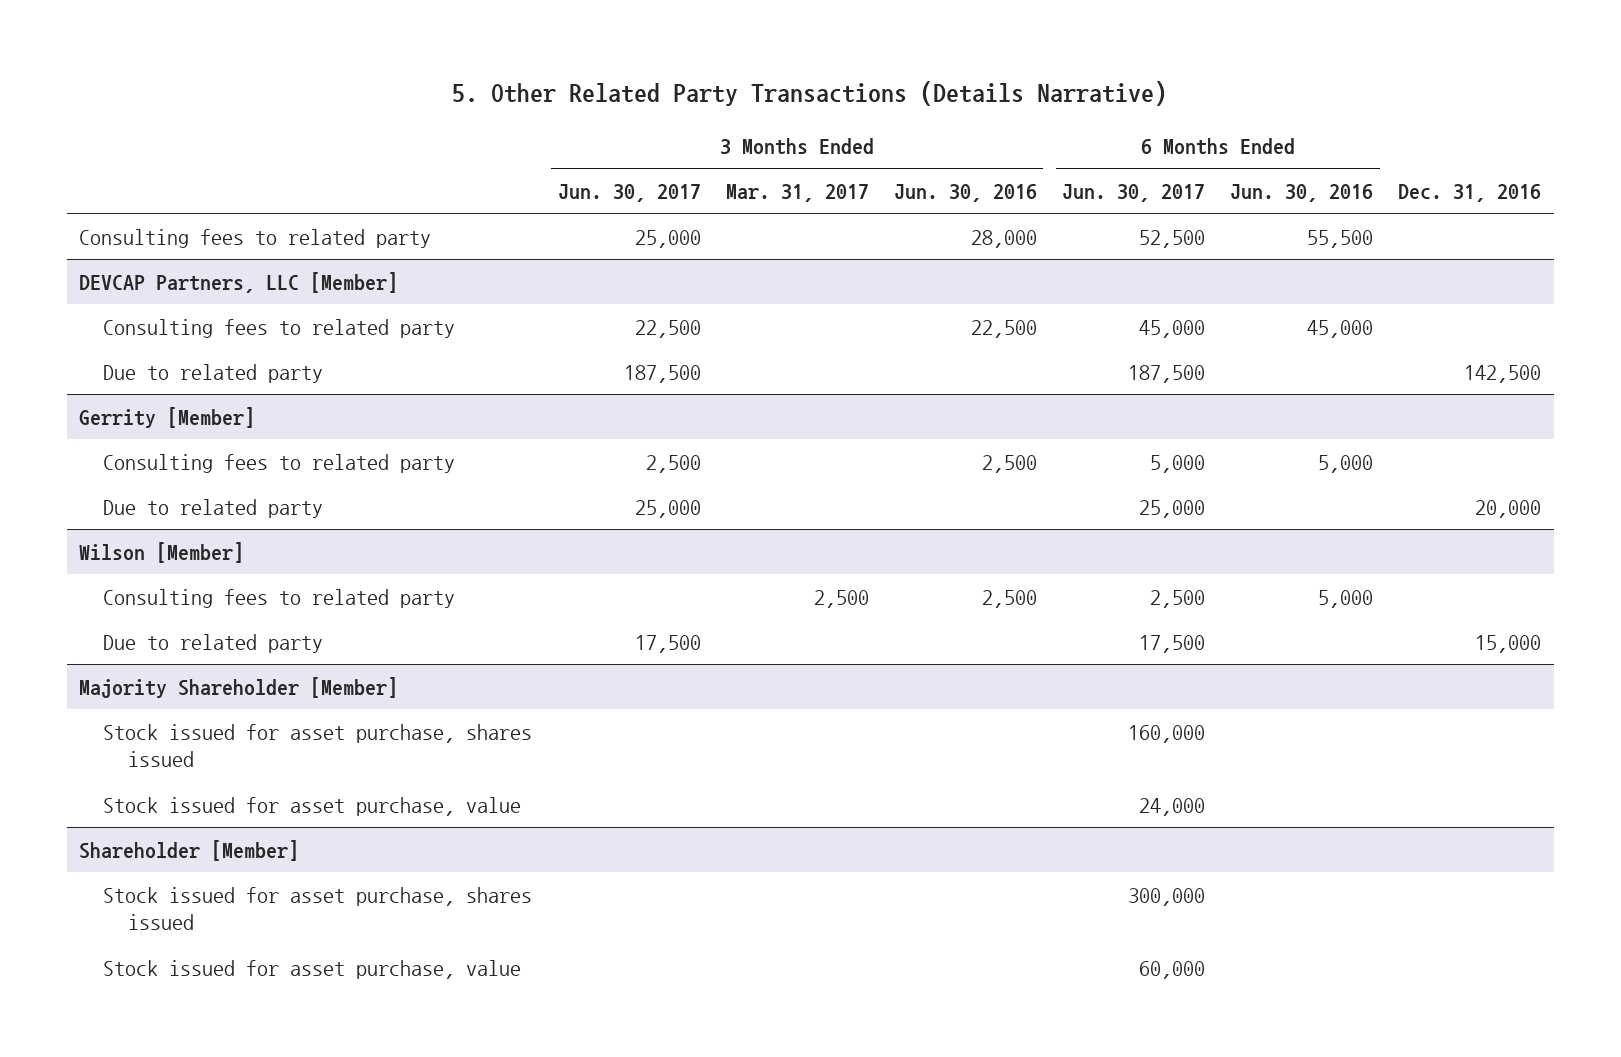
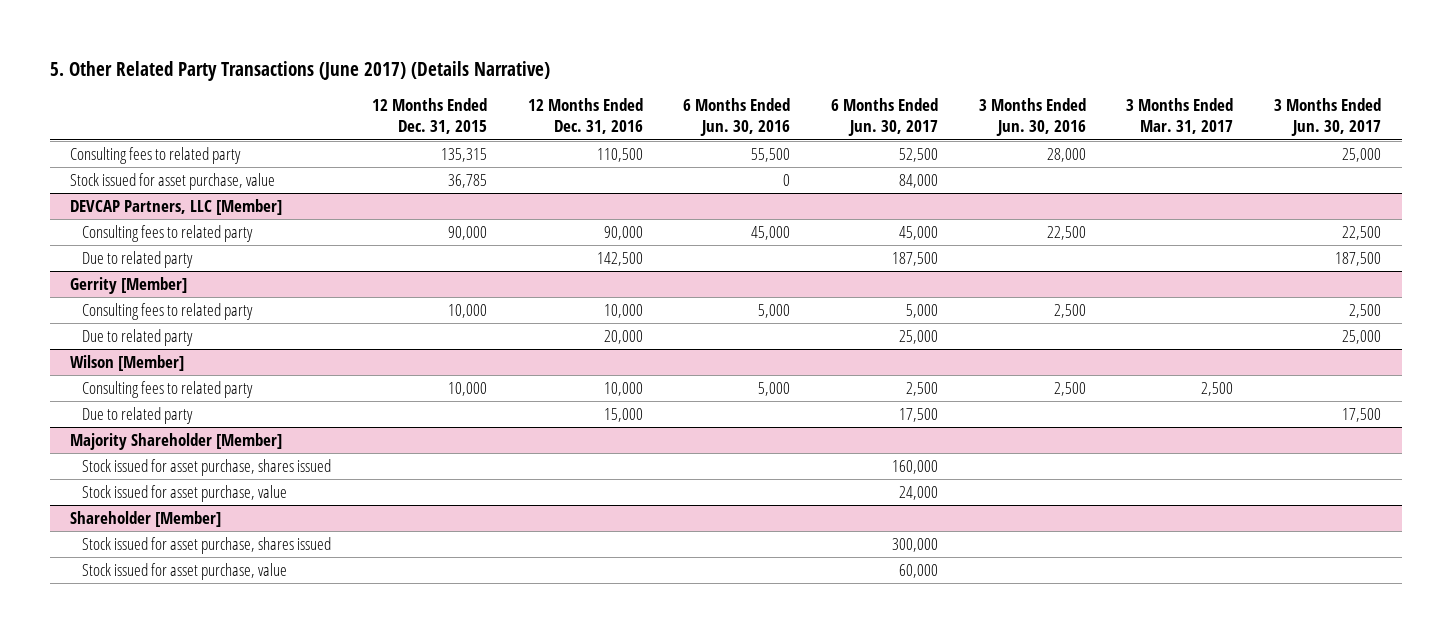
[452,80,1168,106] 5. Other Related Party Transactions (Details Narrative) -> [49,60,550,81] 5. Other Related Party Transactions (June 2017) (Details Narrative)
[1398,183,1542,202] Dec. 31, 2016 -> none
none -> [372,98,488,135] 12 Months Ended Dec. 31, 2015
none -> [527,98,643,135] 12 Months Ended Dec. 31, 2016
none -> [70,172,276,190] Stock issued for asset purchase, value

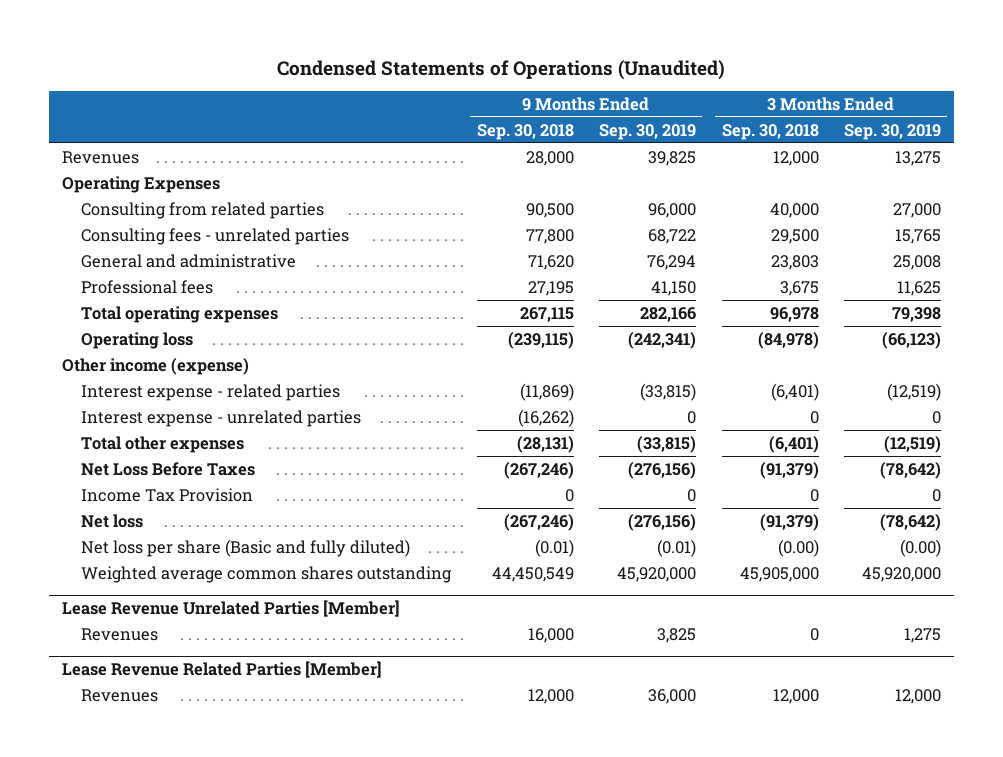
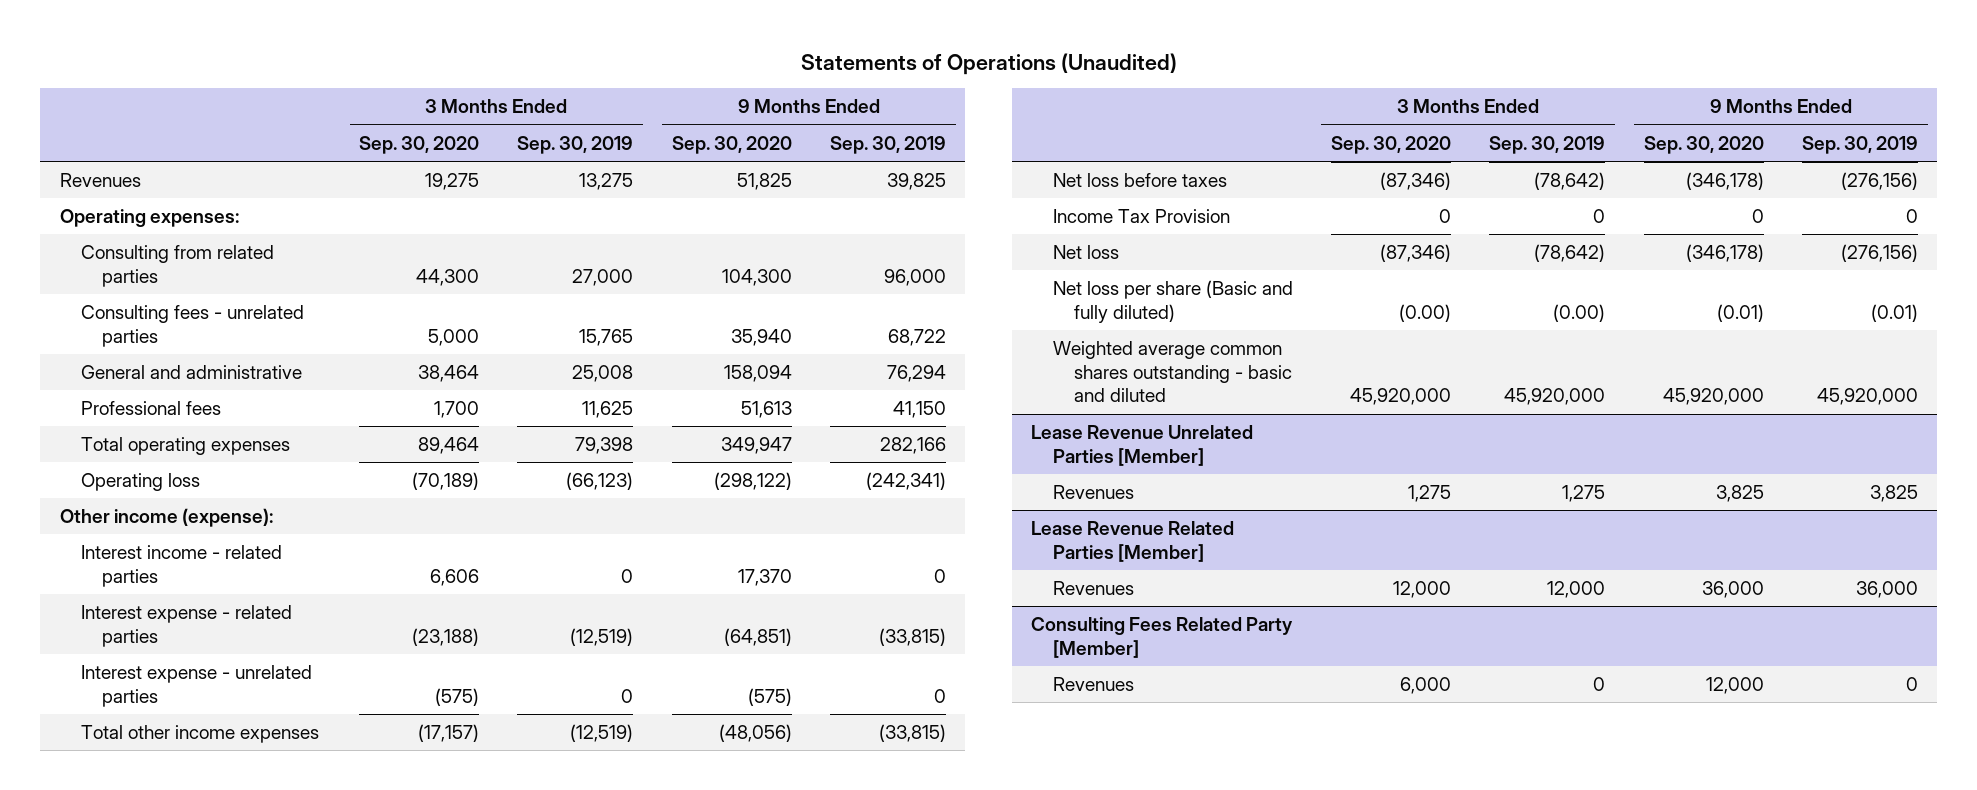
[277,59,726,80] Condensed Statements of Operations (Unaudited) -> [800,52,1177,75] Statements of Operations (Unaudited)
[476,123,574,140] Sep. 30, 2018 -> none
[721,123,819,140] Sep. 30, 2018 -> none
none -> [359,135,480,154] Sep. 30, 2020
none -> [671,135,792,154] Sep. 30, 2020
[61,175,220,193] Operating Expenses -> [59,209,239,228] Operating expenses:
[61,357,249,375] Other income (expense) -> [59,508,273,528] Other income (expense):
none -> [80,545,282,587] Interest income - related parties
[81,435,245,453] Total other expenses -> [80,725,319,744] Total other income expenses
[81,461,256,476] Net Loss Before Taxes -> [1052,173,1227,188] Net loss before taxes
[81,565,453,583] Weighted average common shares outstanding -> [1052,341,1292,403] Weighted average common shares outstanding - basic and diluted
none -> [1031,617,1294,658] Consulting Fees Related Party [Member]
none -> [1052,677,1134,692] Revenues

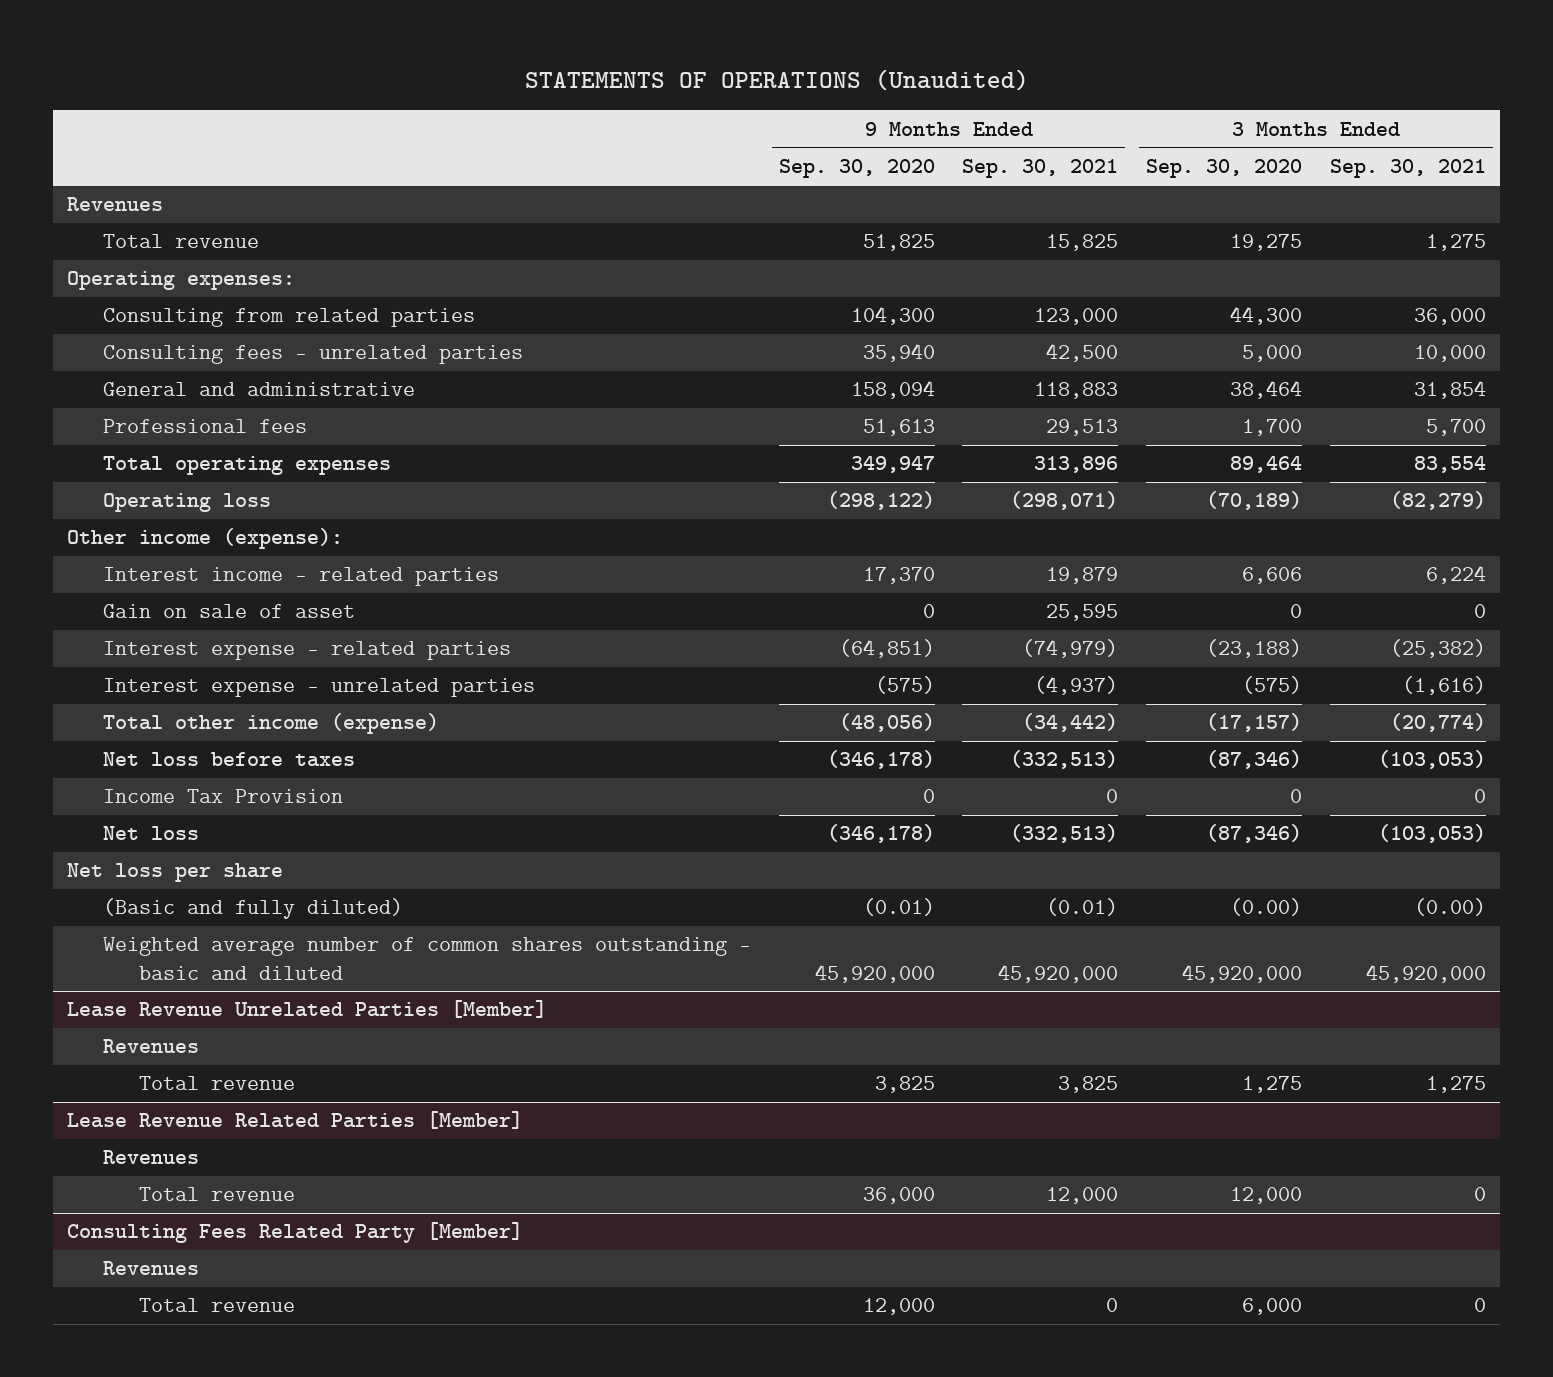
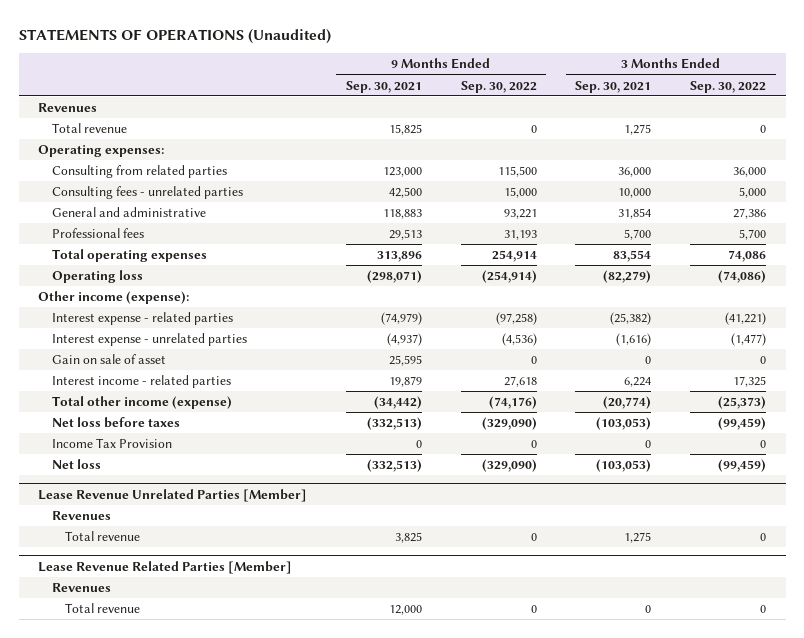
[778,159,935,179] Sep. 30, 2020 -> none
[1146,159,1303,179] Sep. 30, 2020 -> none
none -> [460,80,537,93] Sep. 30, 2022
none -> [690,80,767,93] Sep. 30, 2022
[102,604,355,619] Gain on sale of asset -> [51,353,166,364] Gain on sale of asset
[102,567,499,587] Interest income - related parties -> [51,374,231,388] Interest income - related parties
[67,863,284,883] Net loss per share -> none
[102,898,403,920] (Basic and fully diluted) -> none
[102,937,751,980] Weighted average number of common shares outstanding - basic and diluted -> none
[67,1222,524,1244] Consulting Fees Related Party [Member] -> none
[102,1261,199,1276] Revenues -> none
[138,1298,295,1313] Total revenue -> none

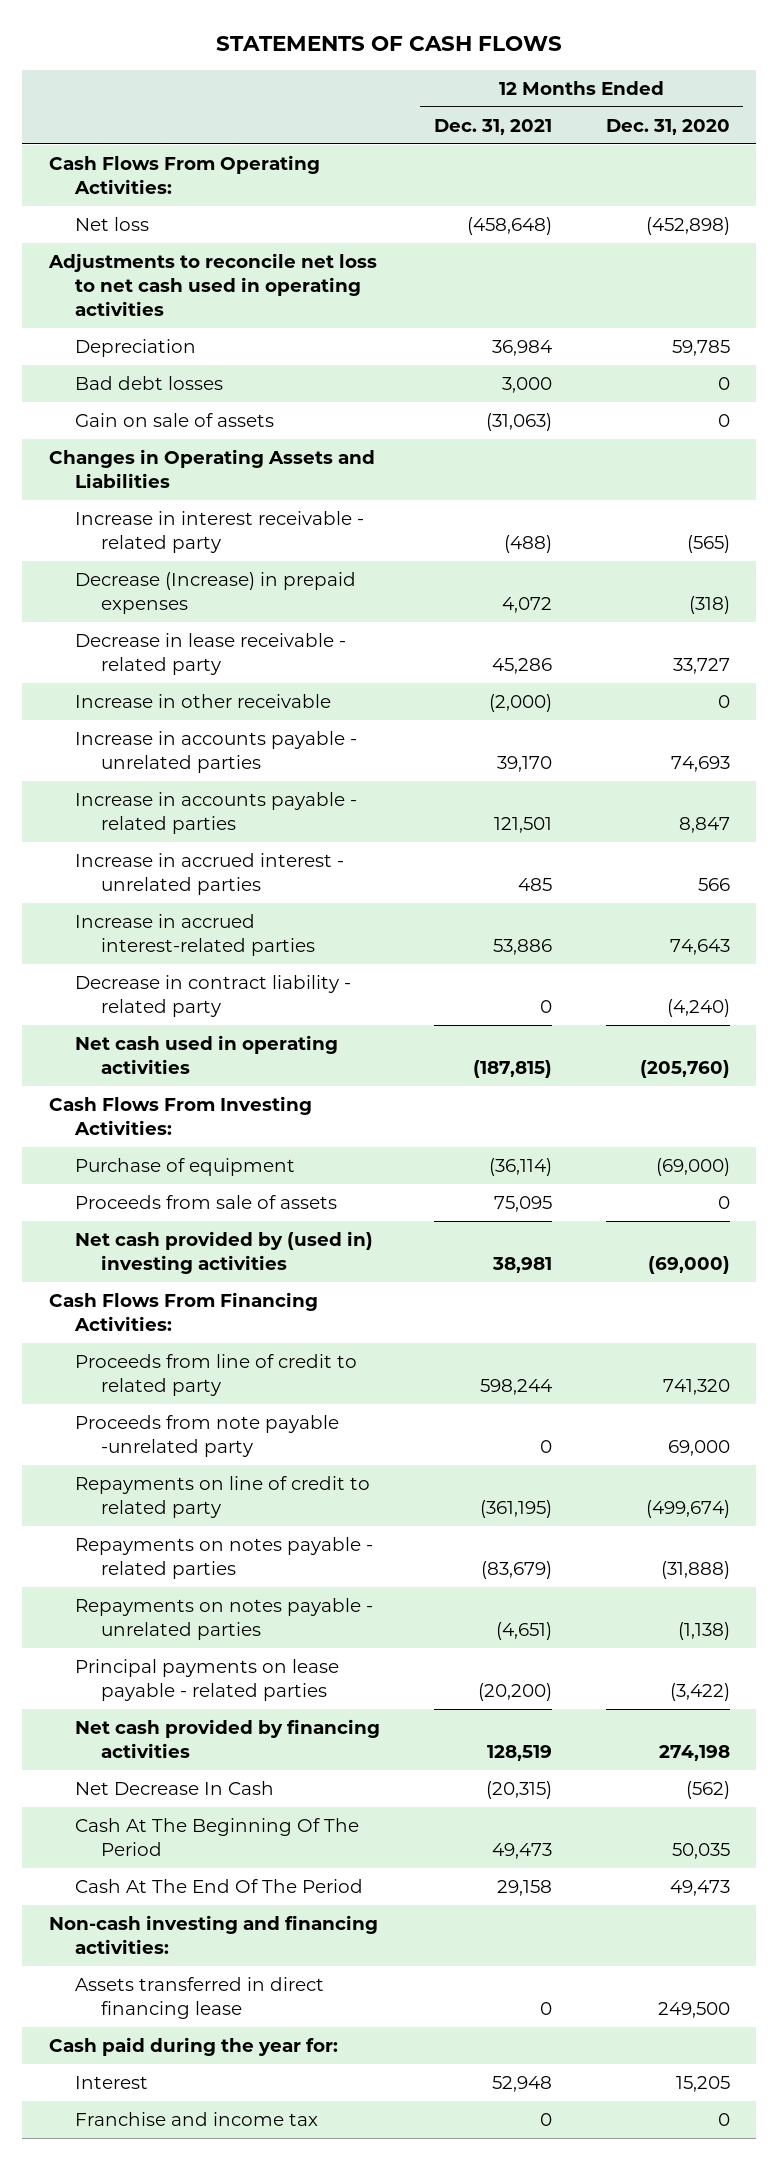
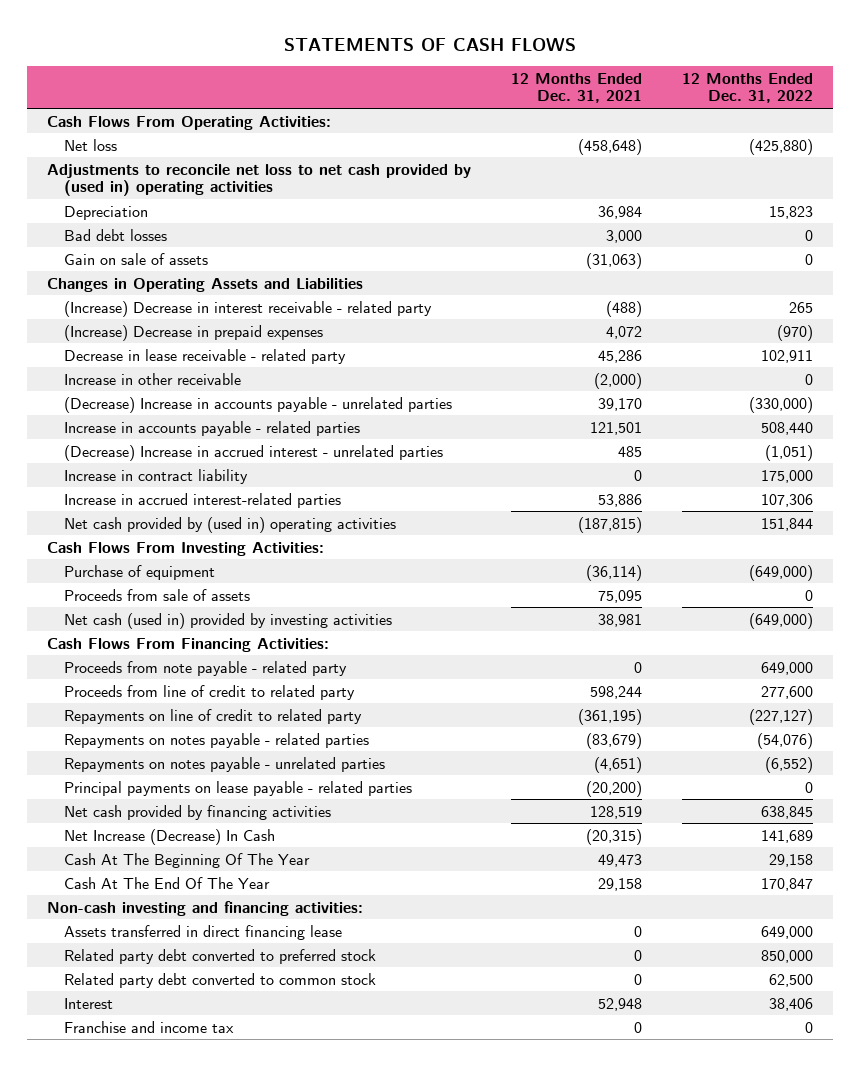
[605,118,730,135] Dec. 31, 2020 -> none
none -> [681,72,813,104] 12 Months Ended Dec. 31, 2022
[48,252,378,317] Adjustments to reconcile net loss to net cash used in operating activities -> [47,163,472,197] Adjustments to reconcile net loss to net cash provided by (used in) operating activities
[75,510,365,554] Increase in interest receivable - related party -> [64,300,433,317] (Increase) Decrease in interest receivable - related party
[75,571,357,615] Decrease (Increase) in prepaid expenses -> [64,324,324,341] (Increase) Decrease in prepaid expenses
[75,730,358,774] Increase in accounts payable - unrelated parties -> [64,396,453,413] (Decrease) Increase in accounts payable - unrelated parties
[75,852,345,896] Increase in accrued interest - unrelated parties -> [64,444,444,461] (Decrease) Increase in accrued interest - unrelated parties
none -> [64,468,249,484] Increase in contract liability
[75,974,352,1018] Decrease in contract liability - related party -> none
[75,1034,339,1075] Net cash used in operating activities -> [64,516,397,533] Net cash provided by (used in) operating activities
[75,1230,374,1275] Net cash provided by (used in) investing activities -> [64,612,393,629] Net cash (used in) provided by investing activities
none -> [64,660,348,676] Proceeds from note payable - related party
[75,1414,340,1458] Proceeds from note payable -unrelated party -> none
[75,1780,275,1795] Net Decrease In Cash -> [64,828,276,845] Net Increase (Decrease) In Cash
[75,1817,360,1857] Cash At The Beginning Of The Period -> [64,852,311,868] Cash At The Beginning Of The Year
[75,1878,364,1893] Cash At The End Of The Period -> [64,876,271,889] Cash At The End Of The Year
[49,2036,339,2056] Cash paid during the year for: -> none
none -> [64,948,377,964] Related party debt converted to preferred stock
none -> [64,972,377,988] Related party debt converted to common stock

